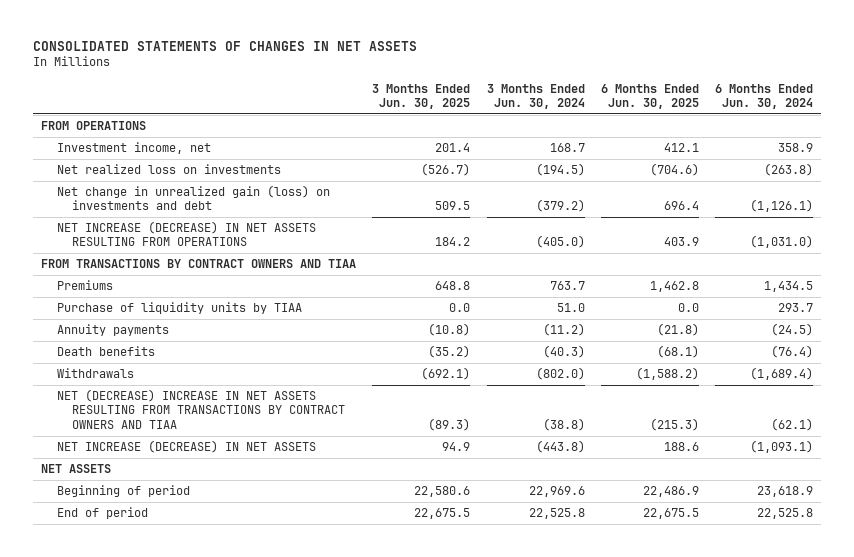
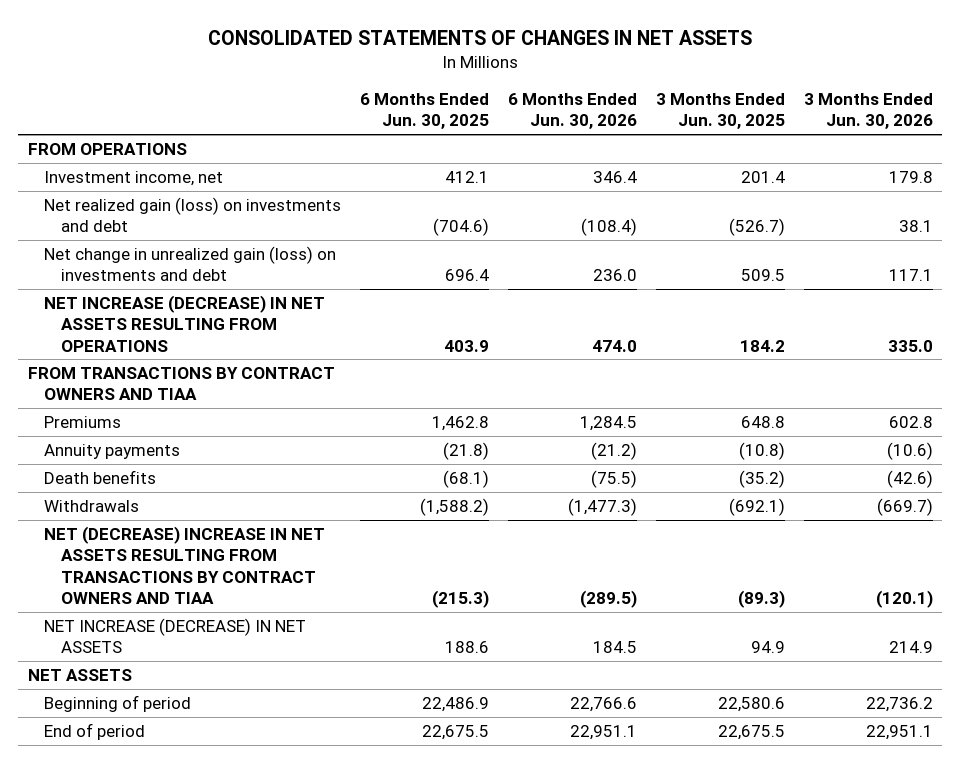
[486,83,585,110] 3 Months Ended Jun. 30, 2024 -> none
[715,83,814,110] 6 Months Ended Jun. 30, 2024 -> none
none -> [507,92,637,130] 6 Months Ended Jun. 30, 2026
none -> [803,92,933,130] 3 Months Ended Jun. 30, 2026
[56,164,281,175] Net realized loss on investments -> [44,196,342,233] Net realized gain (loss) on investments and debt
[56,302,302,315] Purchase of liquidity units by TIAA -> none

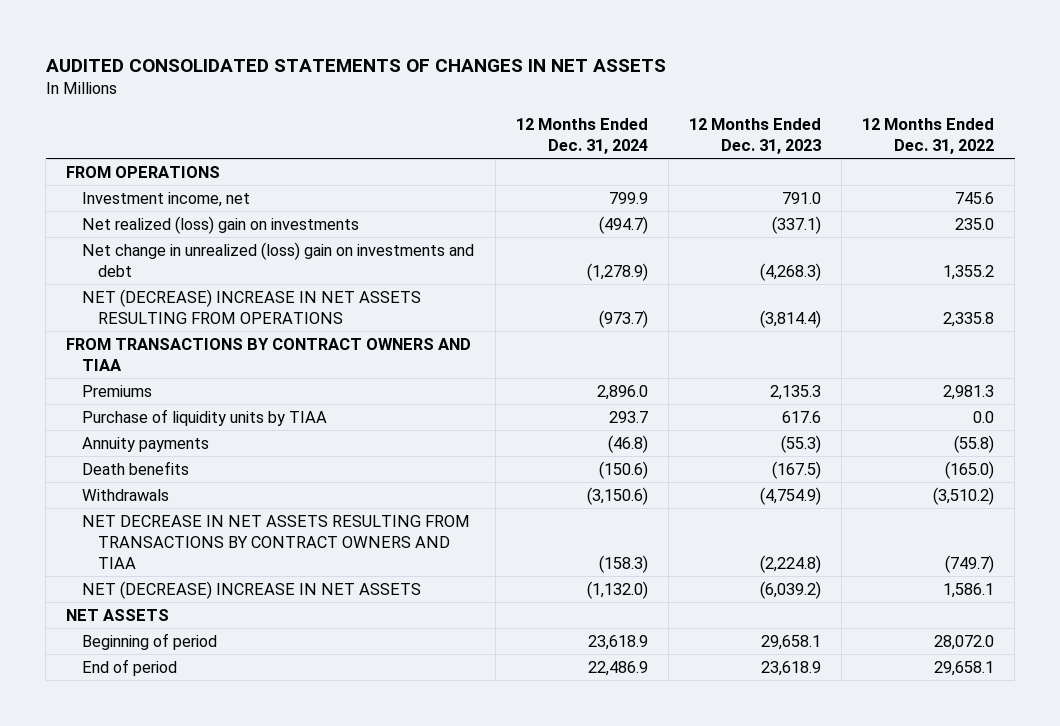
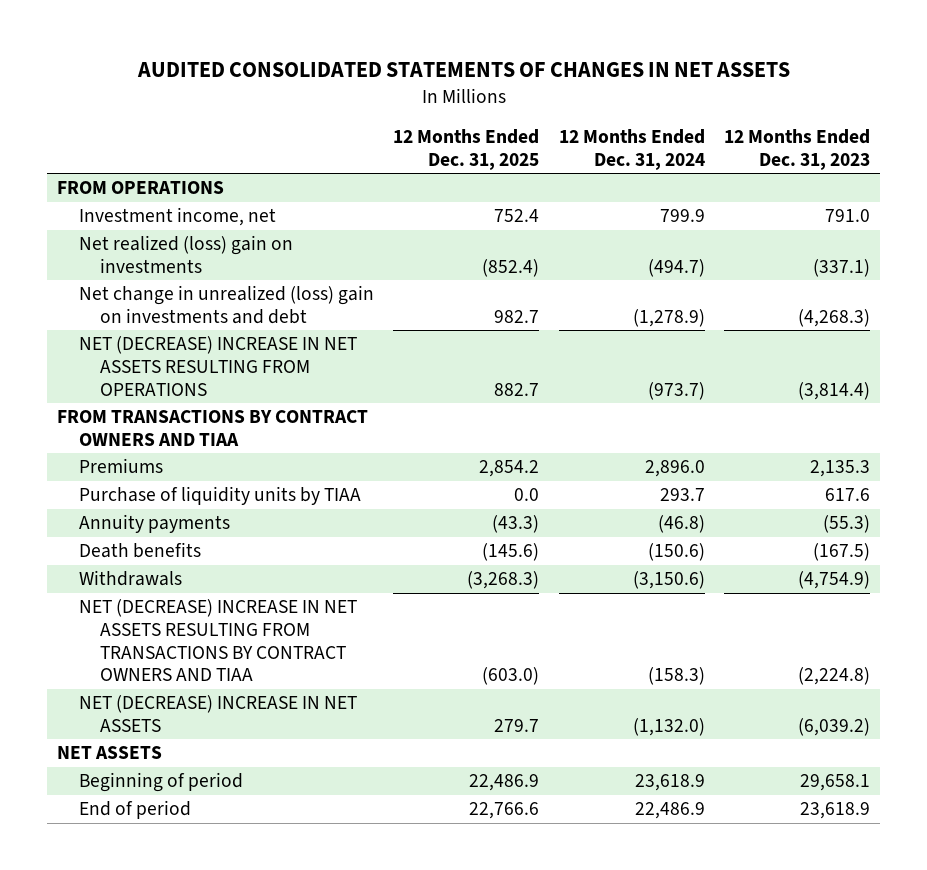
[861,117,994,154] 12 Months Ended Dec. 31, 2022 -> none
none -> [393,128,540,170] 12 Months Ended Dec. 31, 2025
[82,515,471,570] NET DECREASE IN NET ASSETS RESULTING FROM TRANSACTIONS BY CONTRACT OWNERS AND TIAA -> [78,599,357,682] NET (DECREASE) INCREASE IN NET ASSETS RESULTING FROM TRANSACTIONS BY CONTRACT OWNERS AND TIAA

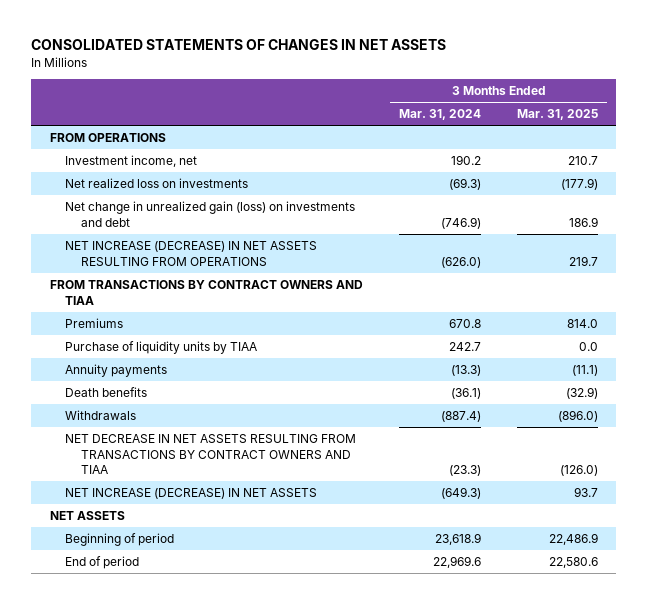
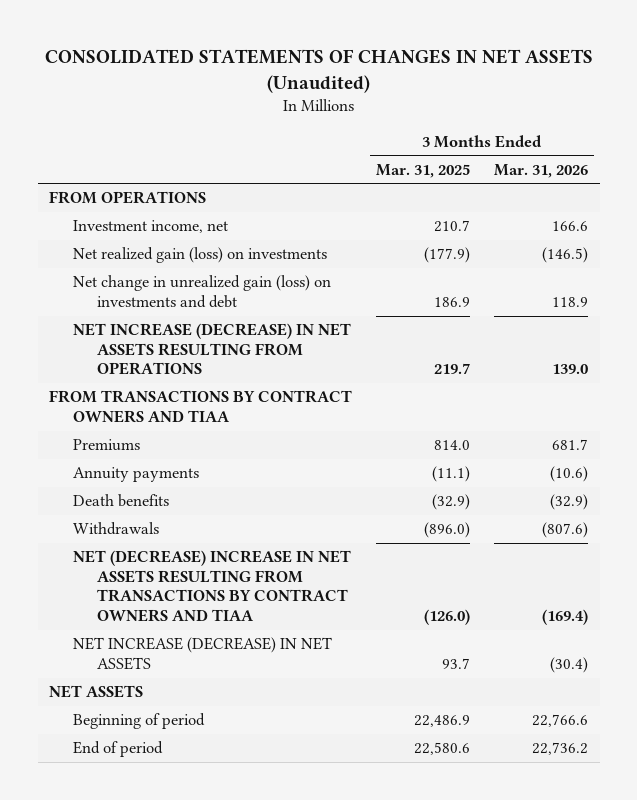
[31,39,447,51] CONSOLIDATED STATEMENTS OF CHANGES IN NET ASSETS -> [44,49,593,93] CONSOLIDATED STATEMENTS OF CHANGES IN NET ASSETS (Unaudited)
[398,109,481,121] Mar. 31, 2024 -> none
none -> [493,163,588,178] Mar. 31, 2026
[65,178,249,189] Net realized loss on investments -> [73,247,328,264] Net realized gain (loss) on investments
[65,341,258,355] Purchase of liquidity units by TIAA -> none
[65,434,357,475] NET DECREASE IN NET ASSETS RESULTING FROM TRANSACTIONS BY CONTRACT OWNERS AND TIAA -> [73,550,352,623] NET (DECREASE) INCREASE IN NET ASSETS RESULTING FROM TRANSACTIONS BY CONTRACT OWNERS AND TIAA

